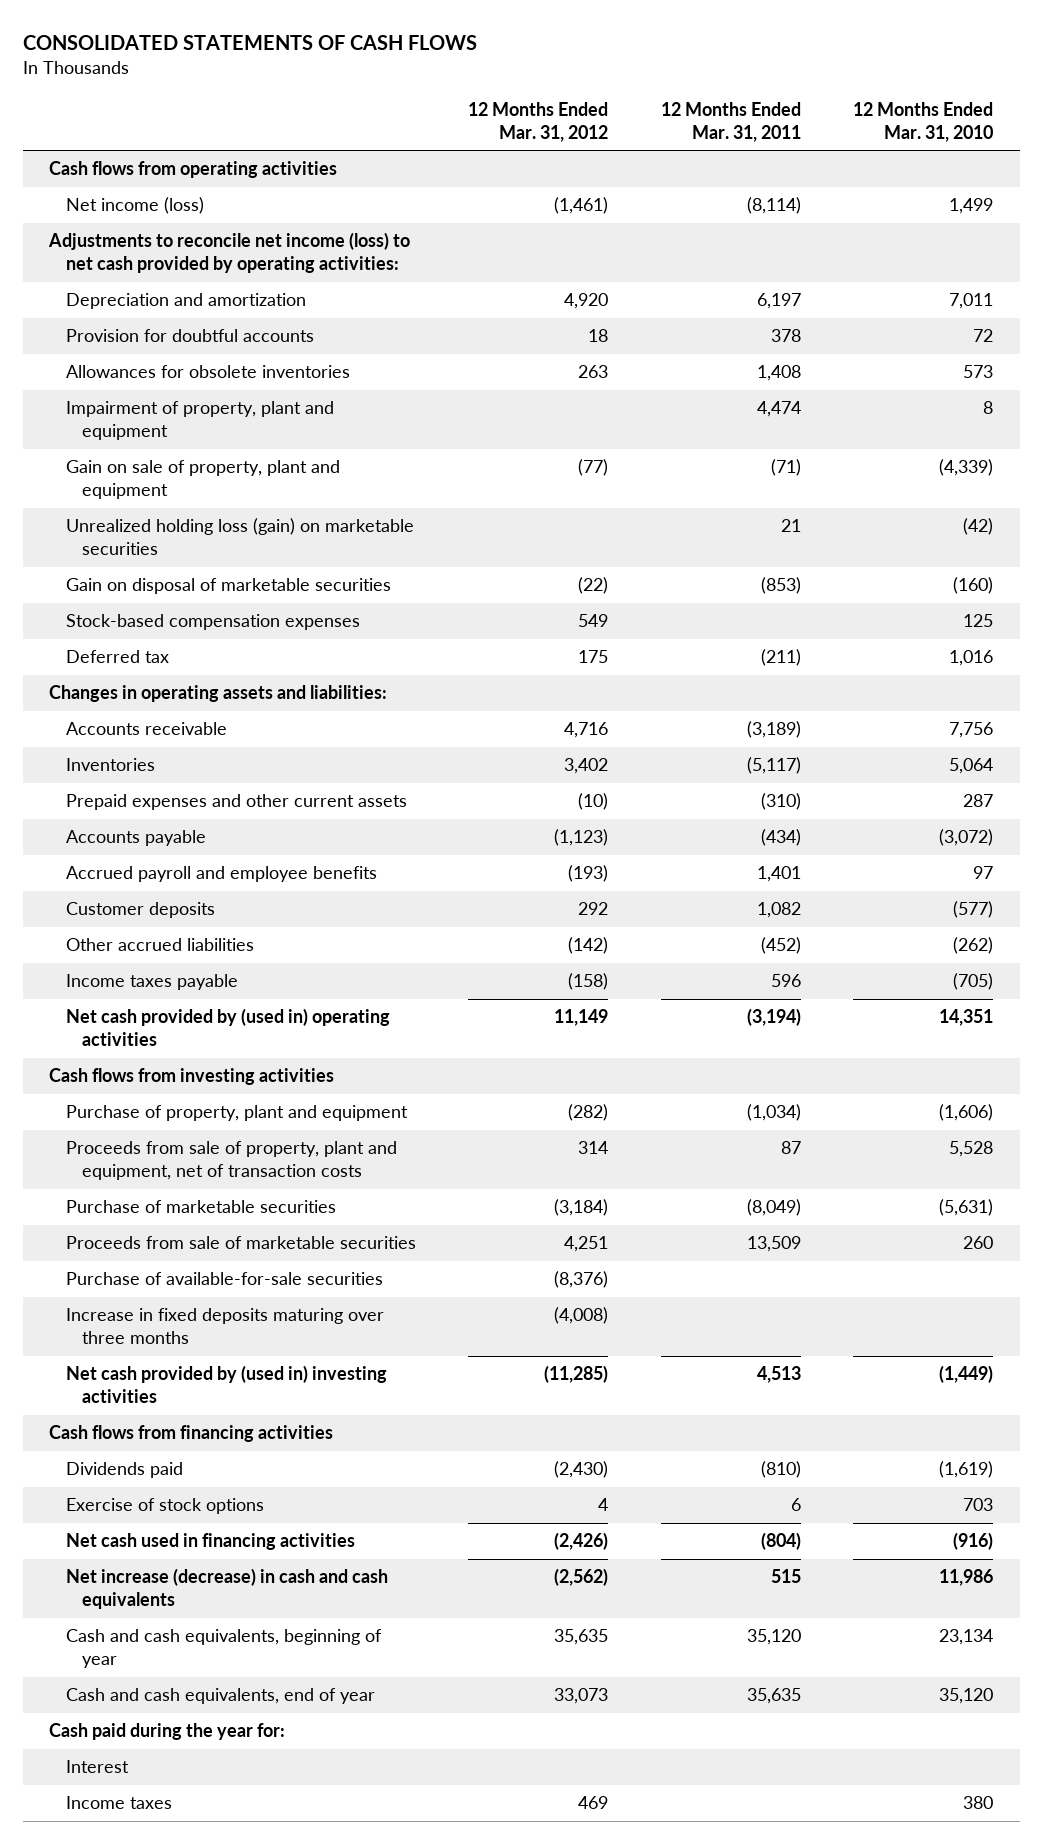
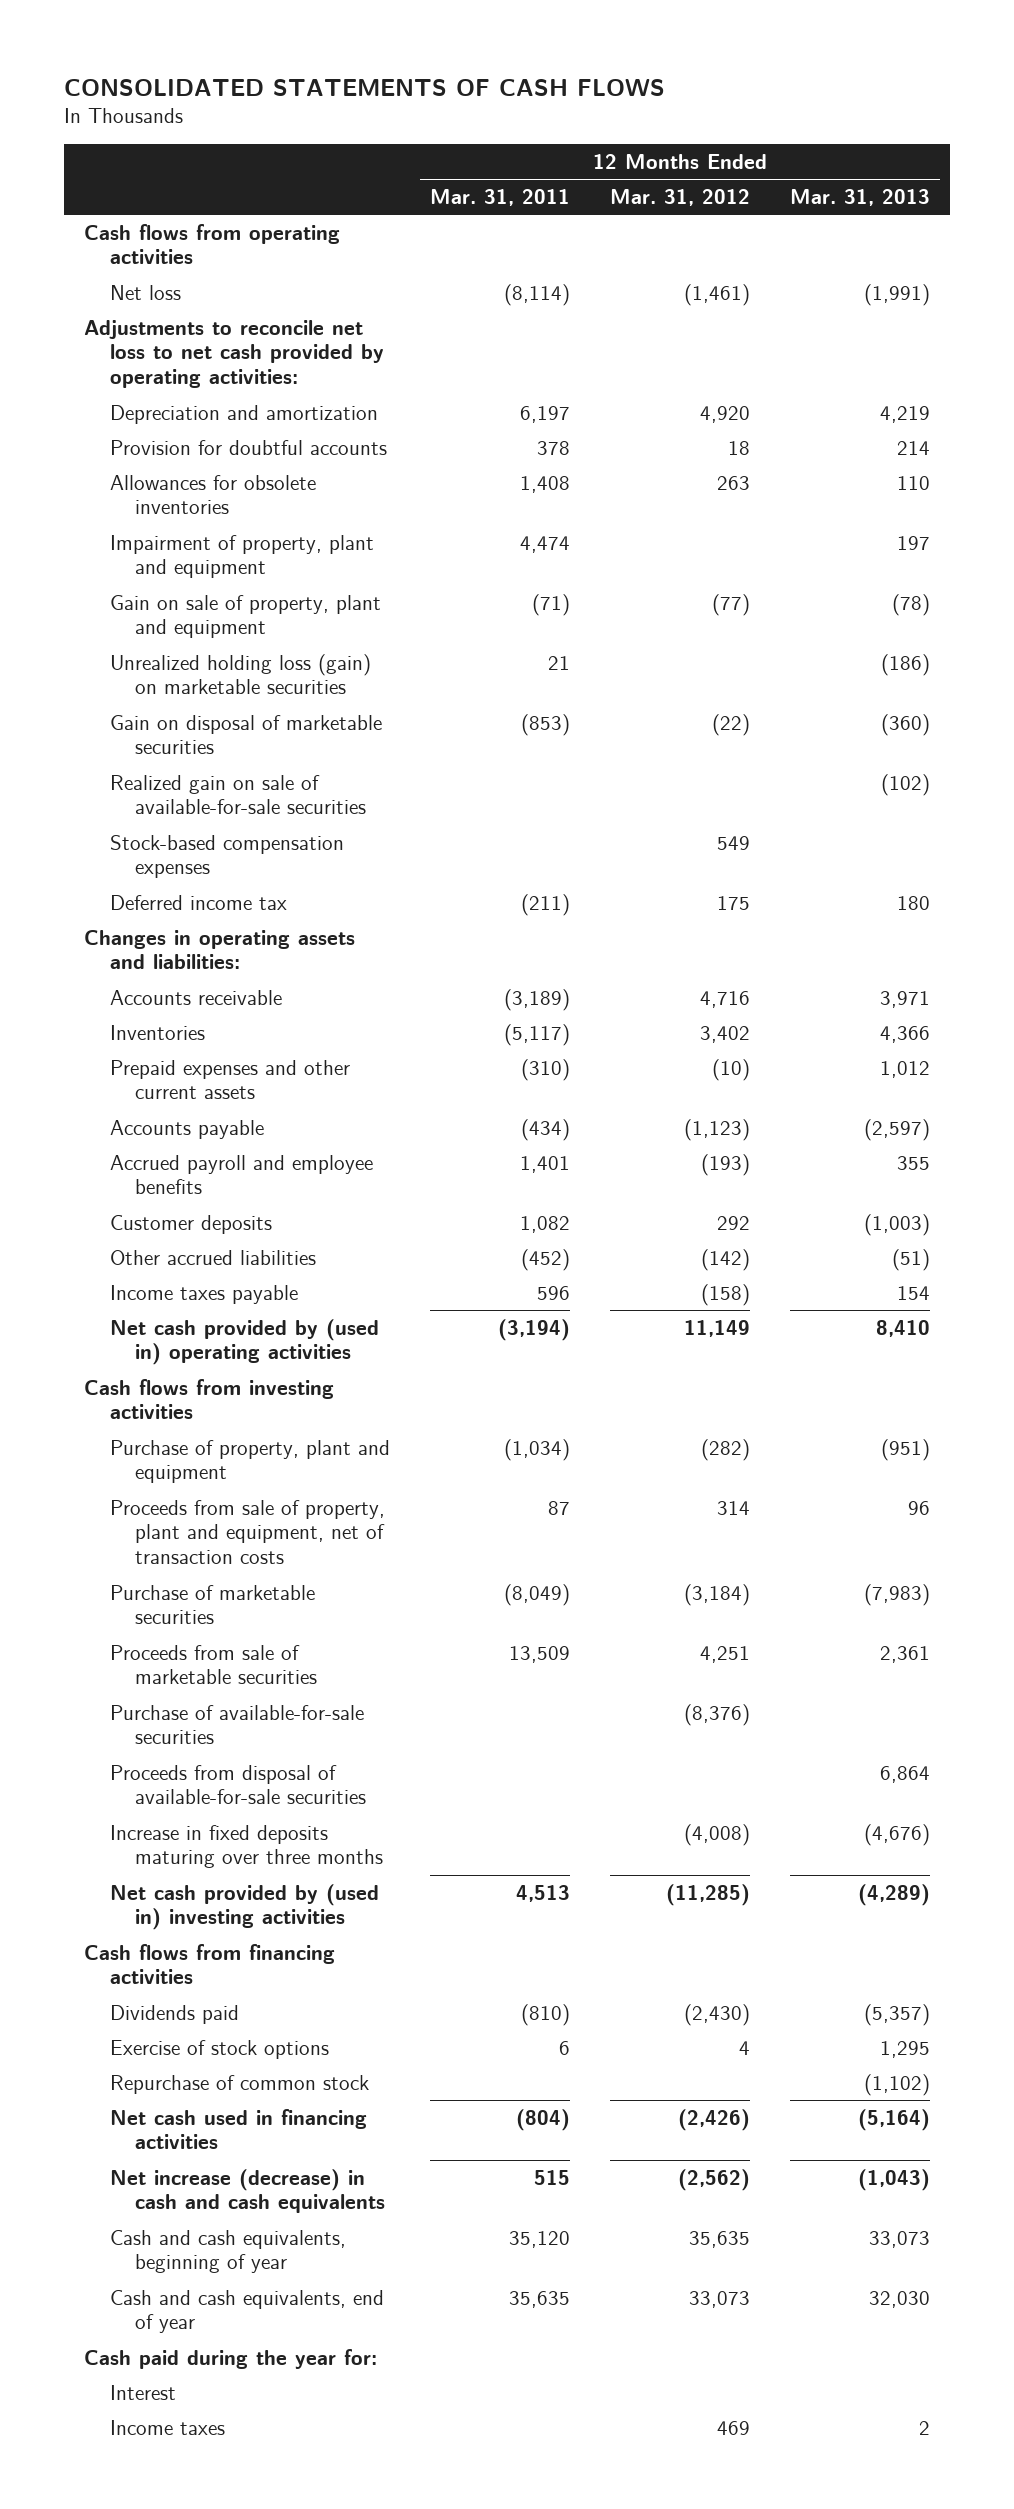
[853,101,994,142] 12 Months Ended Mar. 31, 2010 -> none
none -> [789,188,930,206] Mar. 31, 2013
[65,197,204,215] Net income (loss) -> [109,284,181,300] Net loss
[48,232,411,274] Adjustments to reconcile net income (loss) to net cash provided by operating activities: -> [84,319,384,389] Adjustments to reconcile net loss to net cash provided by operating activities:
none -> [109,774,366,815] Realized gain on sale of available-for-sale securities
[65,650,169,664] Deferred tax -> [109,894,287,910] Deferred income tax
none -> [109,1764,366,1805] Proceeds from disposal of available-for-sale securities
none -> [109,2074,369,2094] Repurchase of common stock

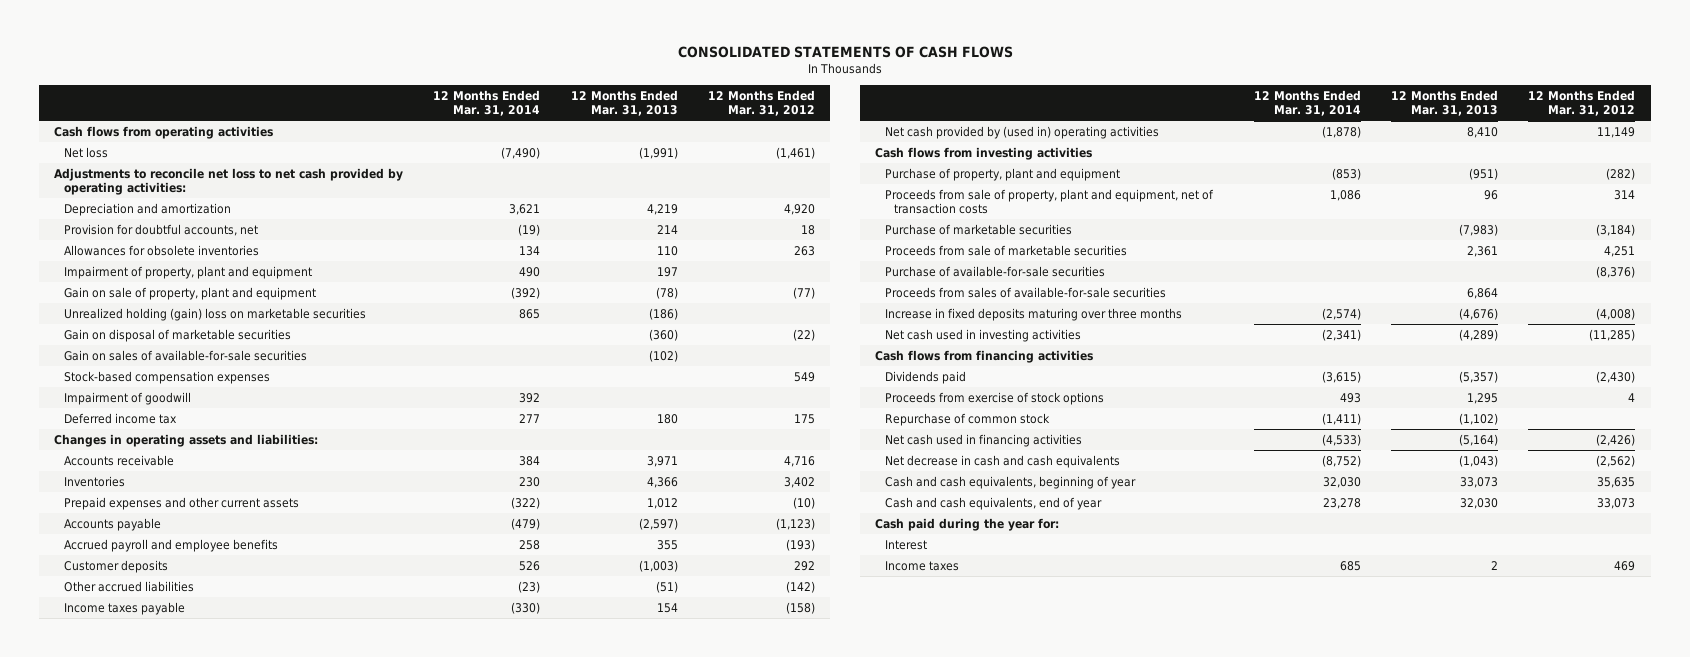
[429,188,570,206] Mar. 31, 2011 -> none
none -> [433,89,541,116] 12 Months Ended Mar. 31, 2014
[109,439,387,455] Provision for doubtful accounts -> [64,223,259,236] Provision for doubtful accounts, net
[109,653,371,695] Unrealized holding loss (gain) on marketable securities -> [64,307,367,321] Unrealized holding (gain) loss on marketable securities
[109,774,366,815] Realized gain on sale of available-for-sale securities -> [64,349,308,361] Gain on sales of available-for-sale securities
none -> [64,391,192,405] Impairment of goodwill
[109,1764,366,1805] Proceeds from disposal of available-for-sale securities -> [884,286,1166,298] Proceeds from sales of available-for-sale securities
[109,1883,379,1931] Net cash provided by (used in) investing activities -> [884,328,1081,342] Net cash used in investing activities
[109,2039,329,2059] Exercise of stock options -> [884,391,1104,405] Proceeds from exercise of stock options
[109,2168,385,2214] Net increase (decrease) in cash and cash equivalents -> [884,454,1120,468] Net decrease in cash and cash equivalents

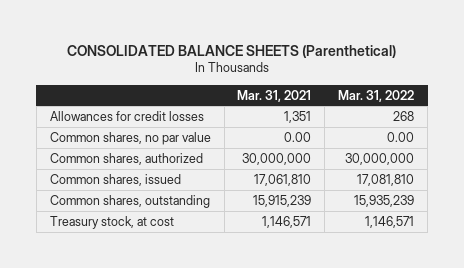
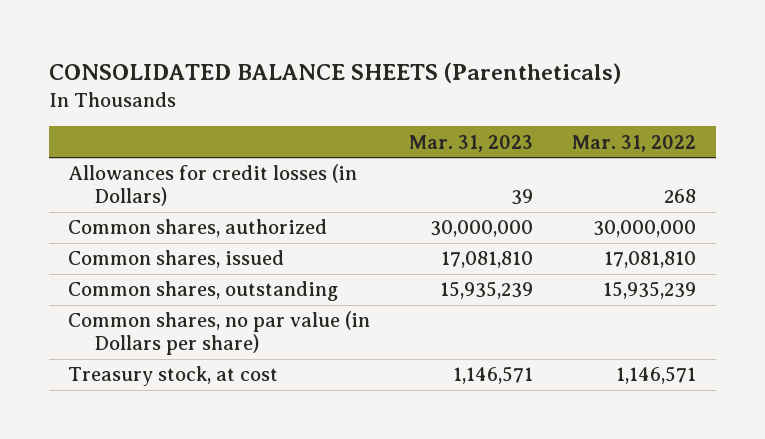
[66,44,396,58] CONSOLIDATED BALANCE SHEETS (Parenthetical) -> [48,61,621,84] CONSOLIDATED BALANCE SHEETS (Parentheticals)
[237,89,312,102] Mar. 31, 2021 -> none
none -> [409,134,534,152] Mar. 31, 2023
[49,131,211,145] Common shares, no par value -> none
[49,110,204,121] Allowances for credit losses -> [68,164,358,207] Allowances for credit losses (in Dollars)
none -> [68,311,371,356] Common shares, no par value (in Dollars per share)

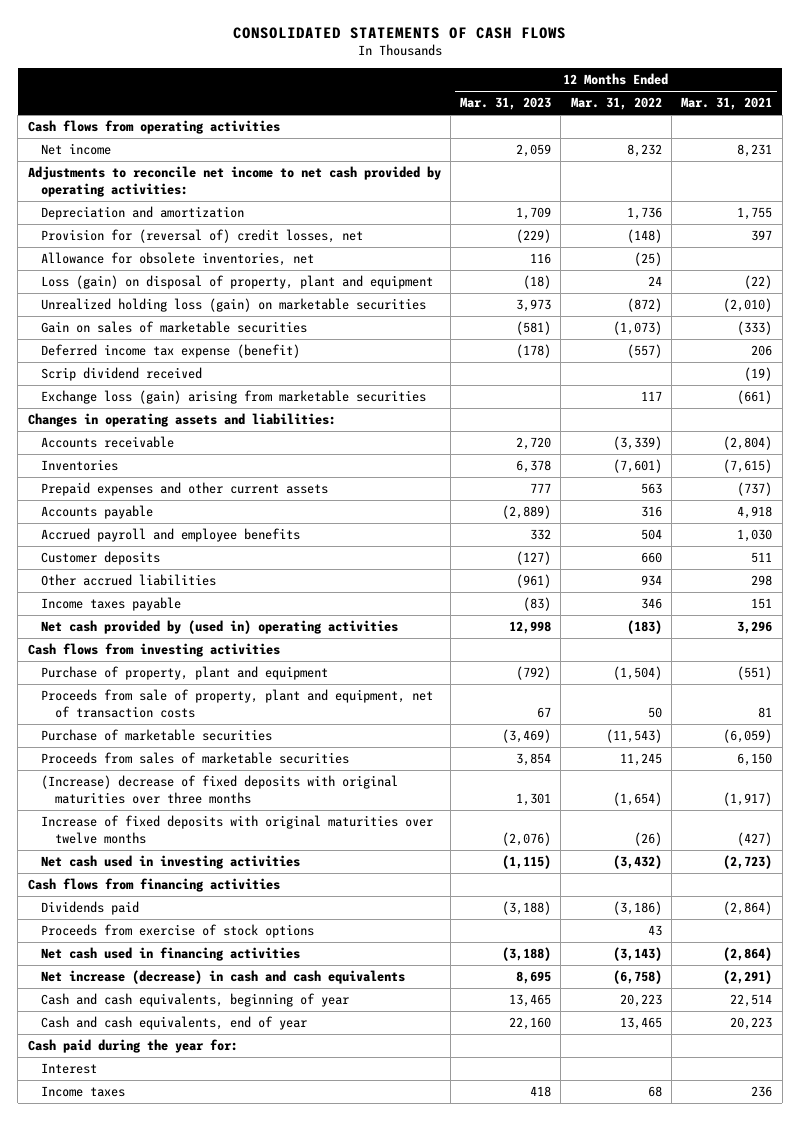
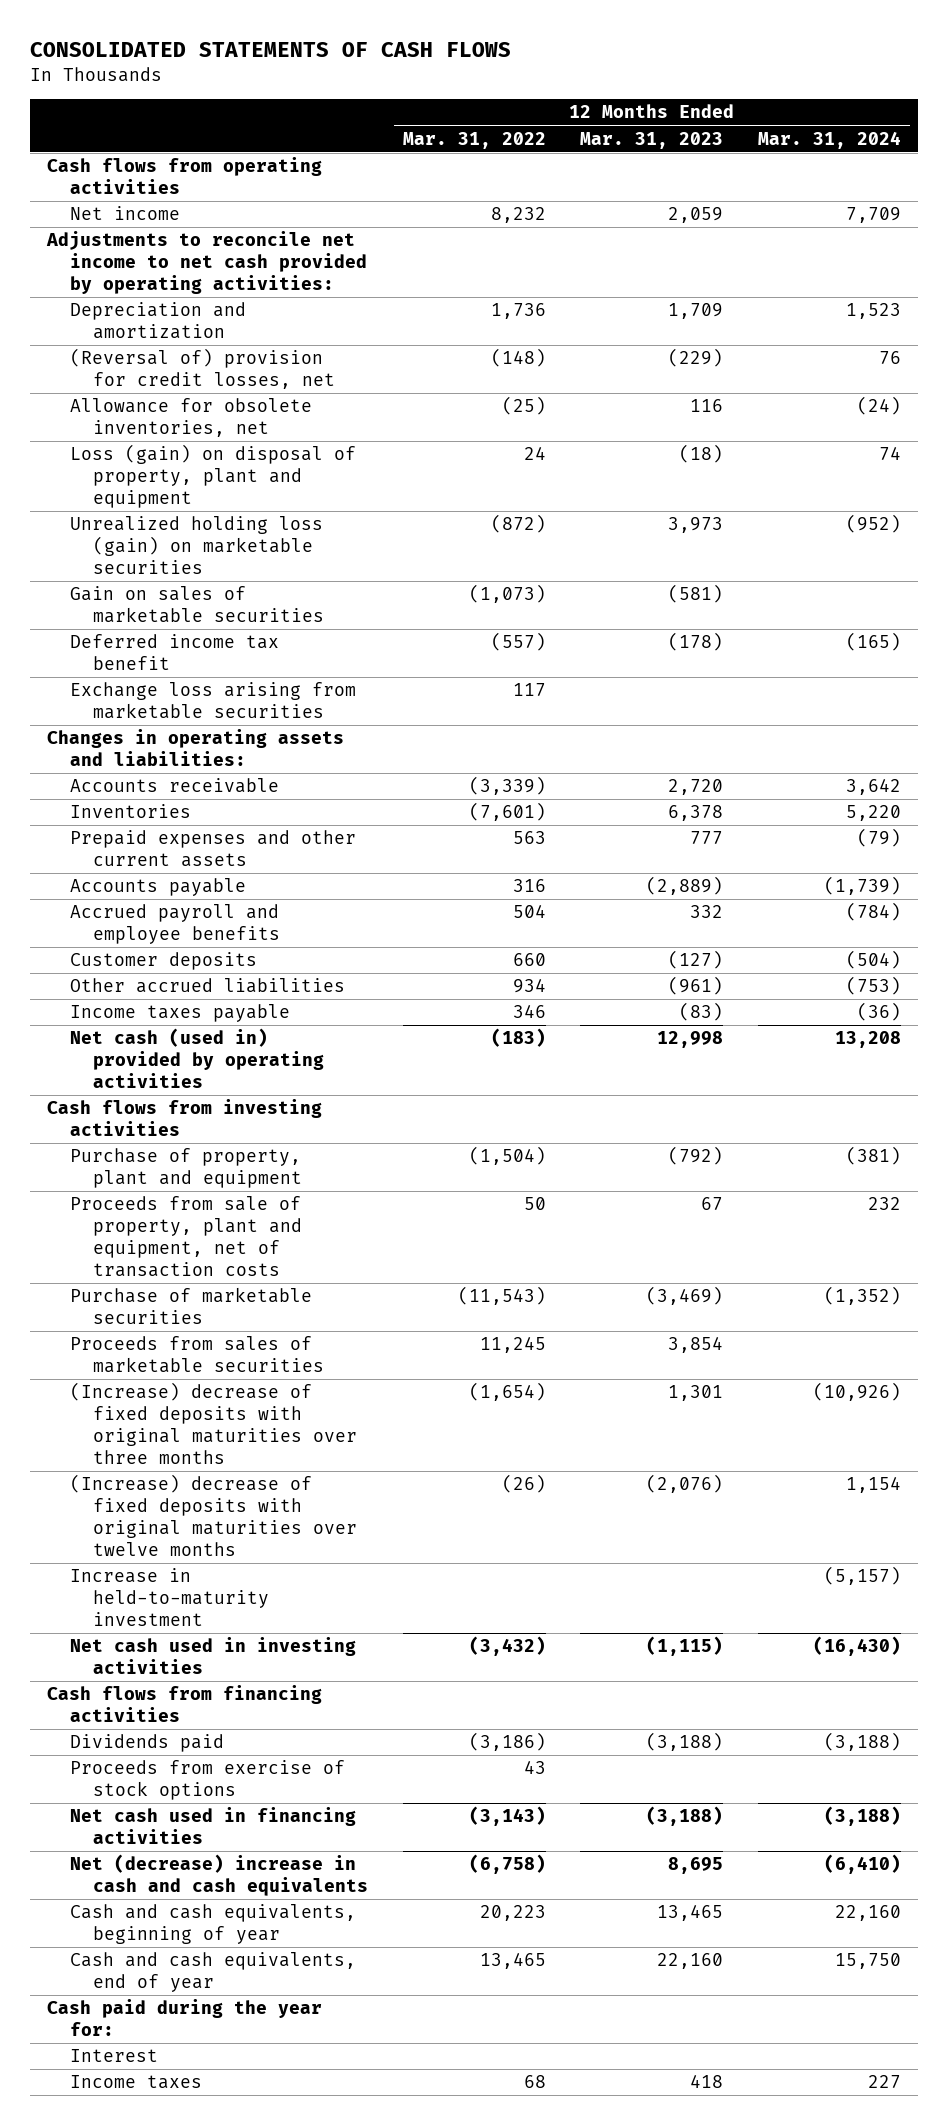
[681,97,773,111] Mar. 31, 2021 -> none
none -> [757,130,901,149] Mar. 31, 2024
[41,229,364,244] Provision for (reversal of) credit losses, net -> [70,348,336,390] (Reversal of) provision for credit losses, net
[41,367,203,382] Scrip dividend received -> none
[41,344,301,359] Deferred income tax expense (benefit) -> [70,634,280,671] Deferred income tax benefit
[41,390,427,405] Exchange loss (gain) arising from marketable securities -> [70,682,357,720] Exchange loss arising from marketable securities
[41,620,399,635] Net cash provided by (used in) operating activities -> [70,1028,325,1089] Net cash (used in) provided by operating activities
[41,815,434,844] Increase of fixed deposits with original maturities over twelve months -> [70,1474,358,1557] (Increase) decrease of fixed deposits with original maturities over twelve months
none -> [70,1568,270,1627] Increase in held-to-maturity investment
[41,970,406,985] Net increase (decrease) in cash and cash equivalents -> [70,1854,369,1897] Net (decrease) increase in cash and cash equivalents

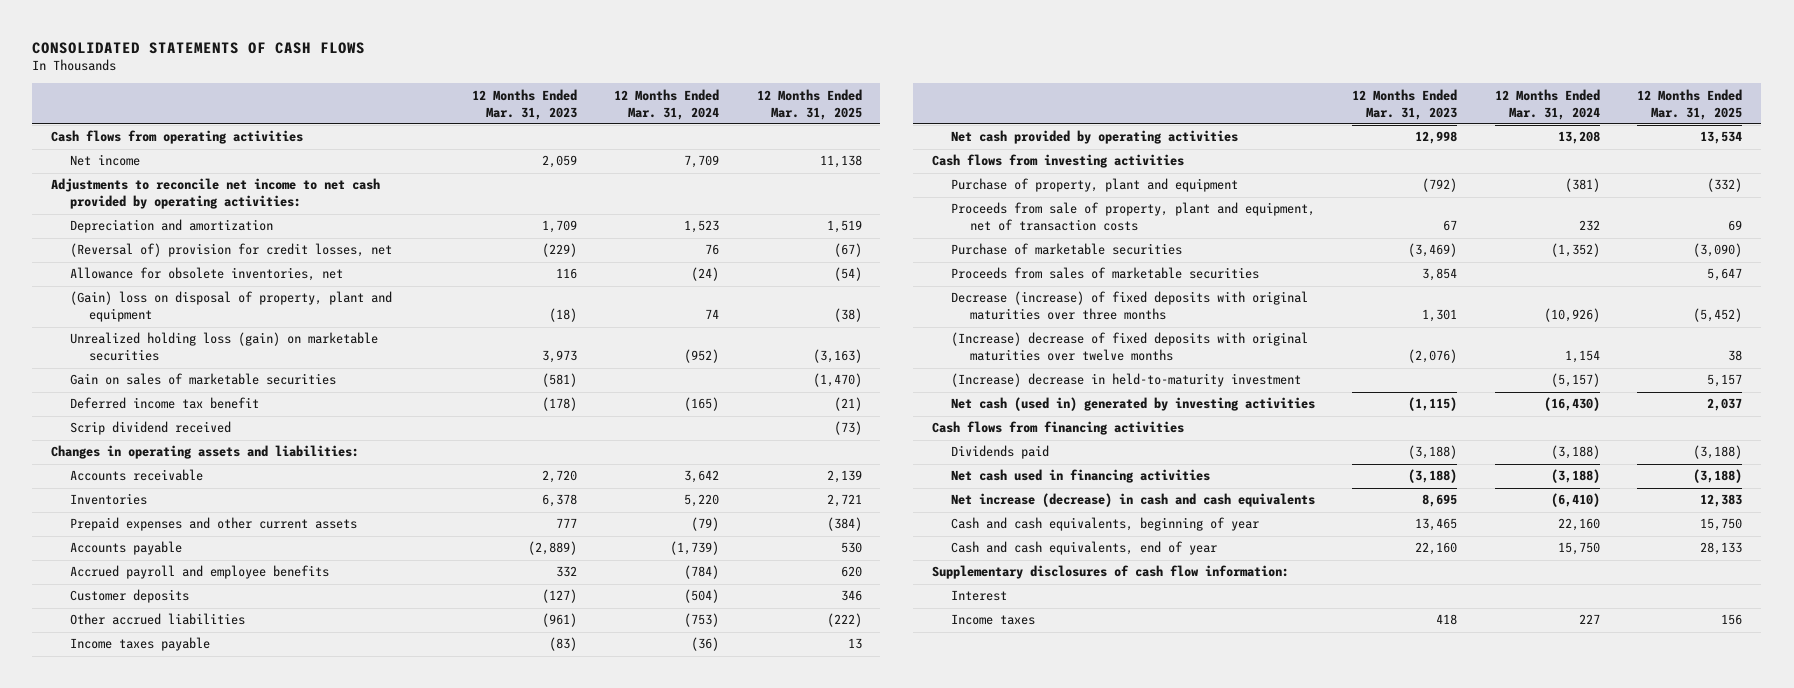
[402,131,546,149] Mar. 31, 2022 -> none
none -> [756,88,862,120] 12 Months Ended Mar. 31, 2025
[70,444,357,509] Loss (gain) on disposal of property, plant and equipment -> [69,291,392,323] (Gain) loss on disposal of property, plant and equipment
[70,682,357,720] Exchange loss arising from marketable securities -> none
none -> [69,421,231,436] Scrip dividend received
[70,1028,325,1089] Net cash (used in) provided by operating activities -> [950,130,1238,145] Net cash provided by operating activities
[70,1382,358,1465] (Increase) decrease of fixed deposits with original maturities over three months -> [950,291,1308,321] Decrease (increase) of fixed deposits with original maturities over three months
[70,1568,270,1627] Increase in held-to-maturity investment -> [950,373,1301,388] (Increase) decrease in held-to-maturity investment
[70,1637,357,1675] Net cash used in investing activities -> [950,397,1315,412] Net cash (used in) generated by investing activities
[70,1760,346,1801] Proceeds from exercise of stock options -> none
[70,1854,369,1897] Net (decrease) increase in cash and cash equivalents -> [950,493,1315,508] Net increase (decrease) in cash and cash equivalents
[46,1999,322,2037] Cash paid during the year for: -> none
none -> [931,565,1289,580] Supplementary disclosures of cash flow information:

